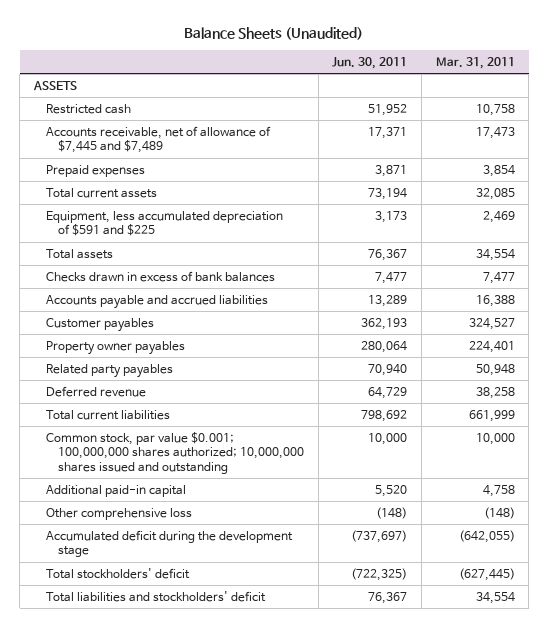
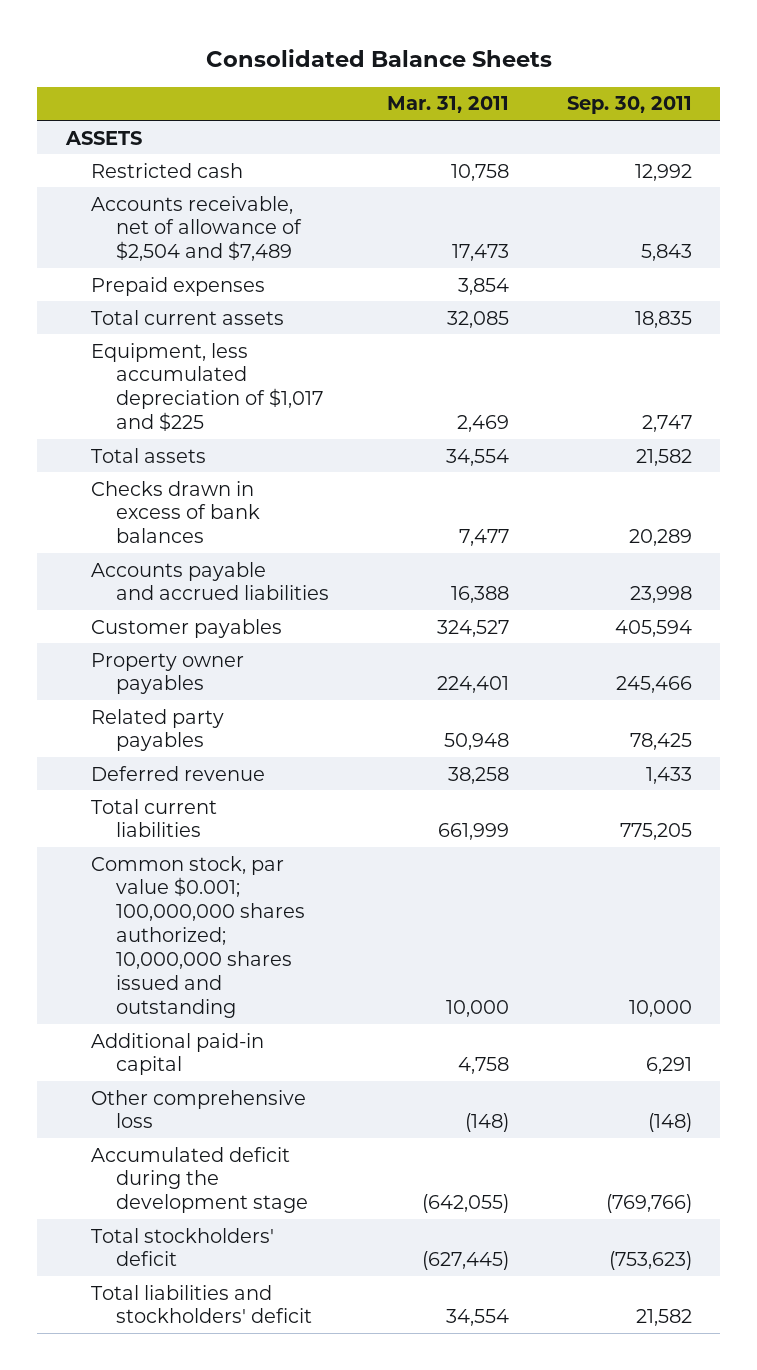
[184,26,364,40] Balance Sheets (Unaudited) -> [205,49,552,68] Consolidated Balance Sheets
[332,56,408,69] Jun. 30, 2011 -> none
none -> [566,96,692,115] Sep. 30, 2011
[45,125,271,154] Accounts receivable, net of allowance of $7,445 and $7,489 -> [91,195,303,262] Accounts receivable, net of allowance of $2,504 and $7,489
[45,210,283,237] Equipment, less accumulated depreciation of $591 and $225 -> [91,342,324,432] Equipment, less accumulated depreciation of $1,017 and $225

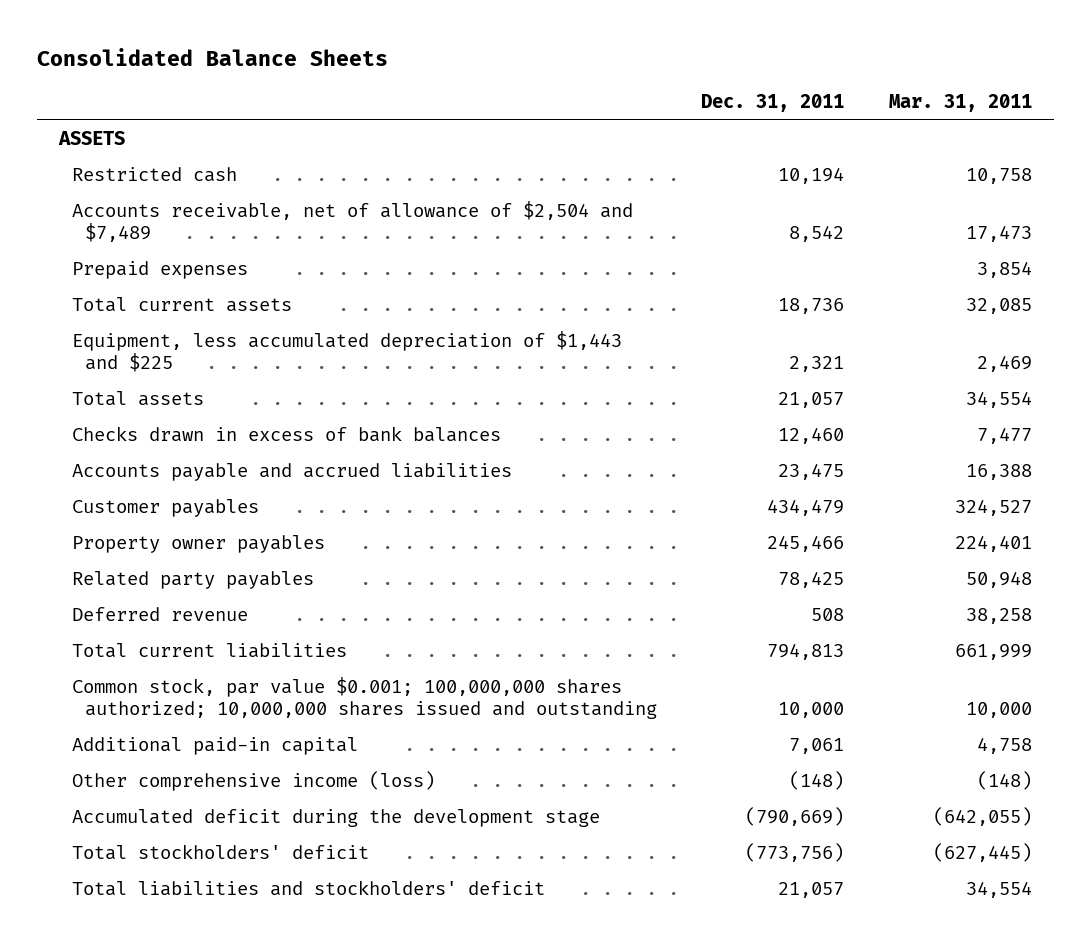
[566,96,692,115] Sep. 30, 2011 -> none
none -> [701,94,845,113] Dec. 31, 2011
[91,342,324,432] Equipment, less accumulated depreciation of $1,017 and $225 -> [72,331,623,373] Equipment, less accumulated depreciation of $1,443 and $225
[91,1089,307,1129] Other comprehensive loss -> [72,771,436,792] Other comprehensive income (loss)

